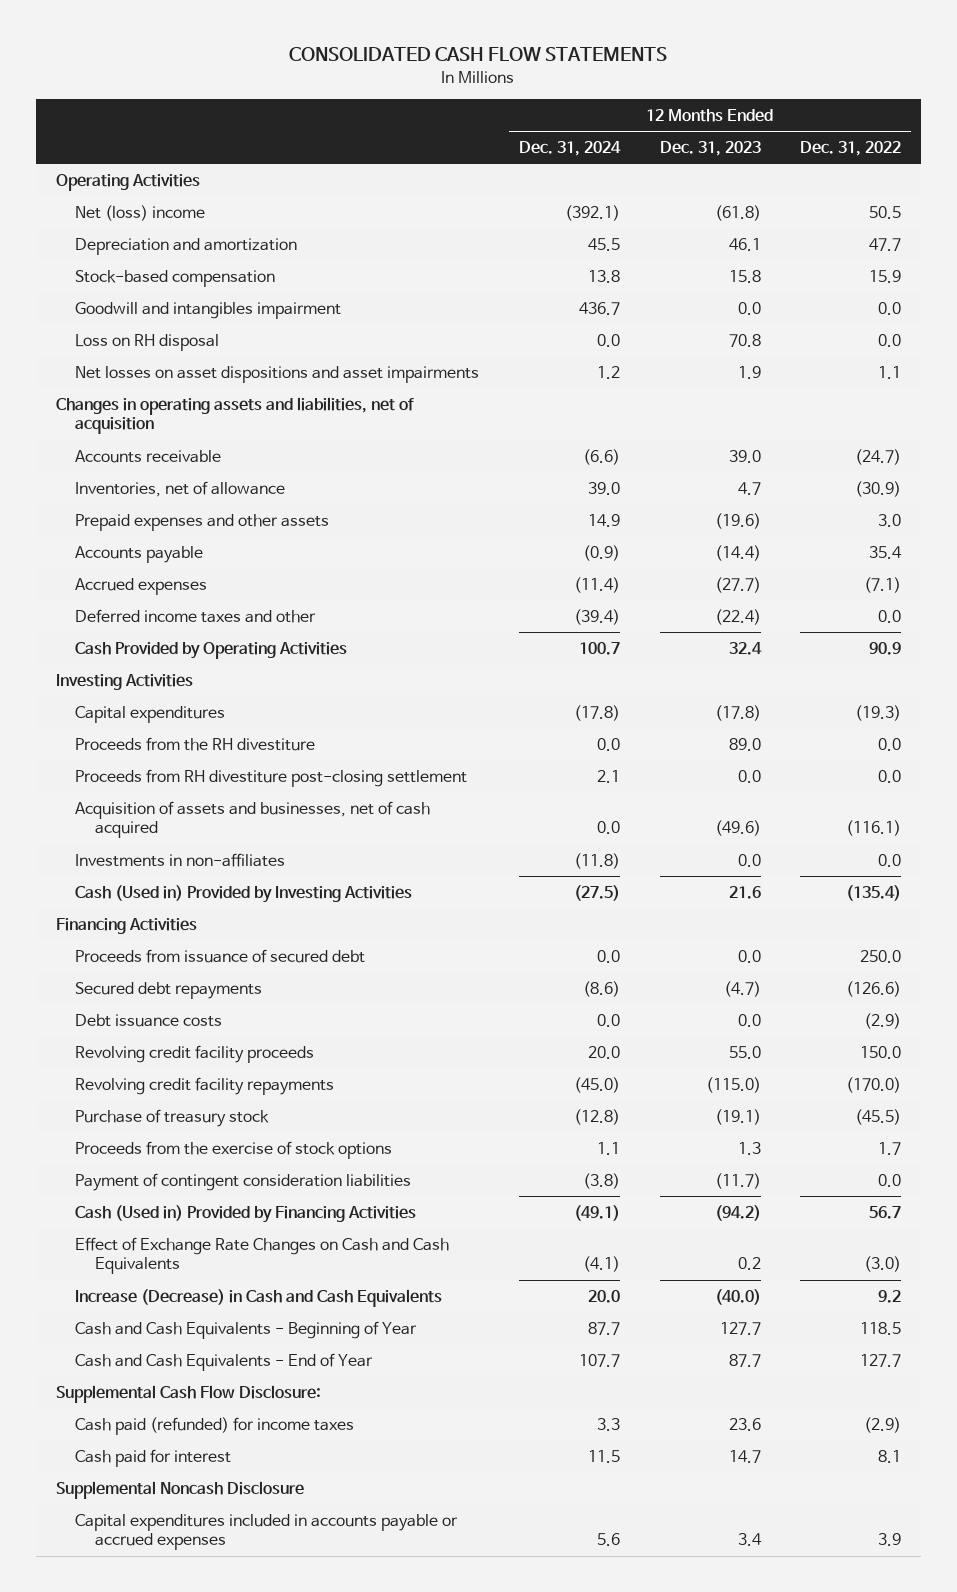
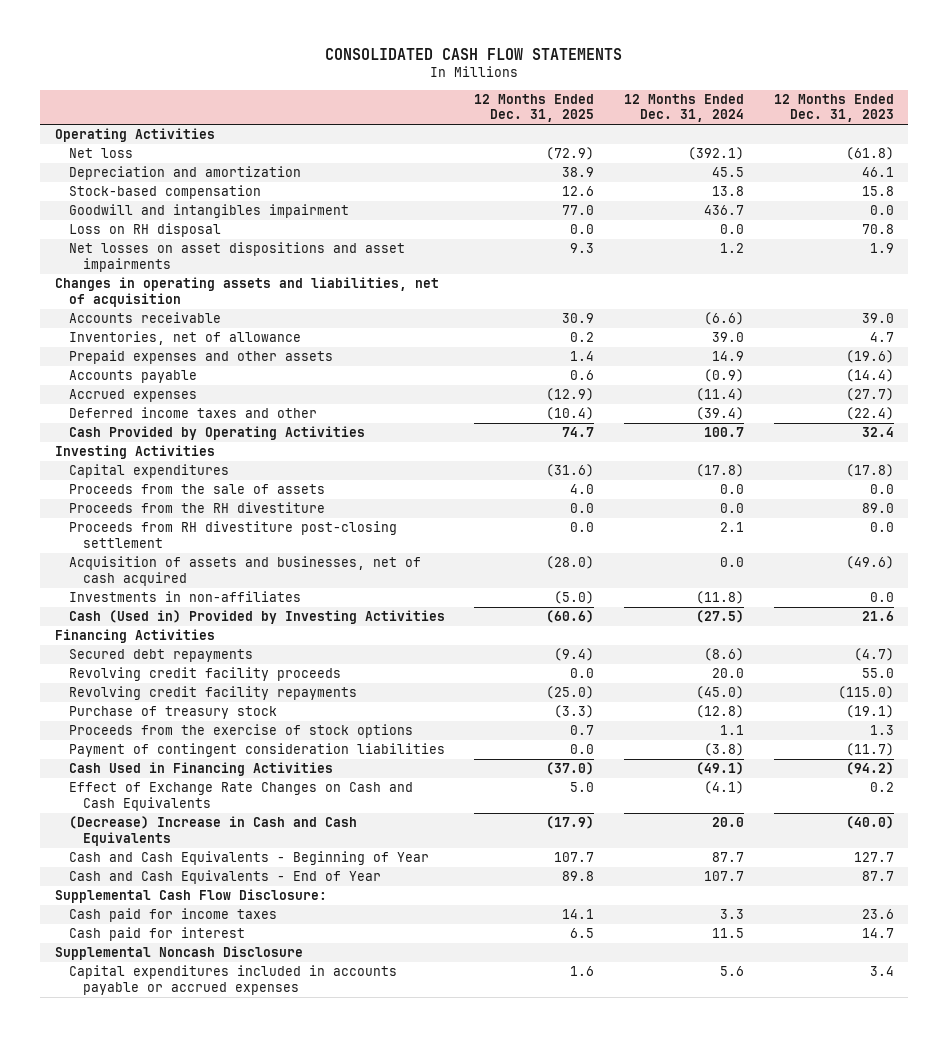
[800,141,902,157] Dec. 31, 2022 -> none
none -> [474,93,595,123] 12 Months Ended Dec. 31, 2025
[75,204,206,221] Net (loss) income -> [68,148,133,159] Net loss
none -> [68,484,325,495] Proceeds from the sale of assets
[75,948,366,963] Proceeds from issuance of secured debt -> none
[75,1013,223,1027] Debt issuance costs -> none
[75,1204,417,1223] Cash (Used in) Provided by Financing Activities -> [68,762,333,777] Cash Used in Financing Activities
[75,1288,443,1307] Increase (Decrease) in Cash and Cash Equivalents -> [68,816,357,846] (Decrease) Increase in Cash and Cash Equivalents
[75,1416,355,1435] Cash paid (refunded) for income taxes -> [68,908,277,923] Cash paid for income taxes

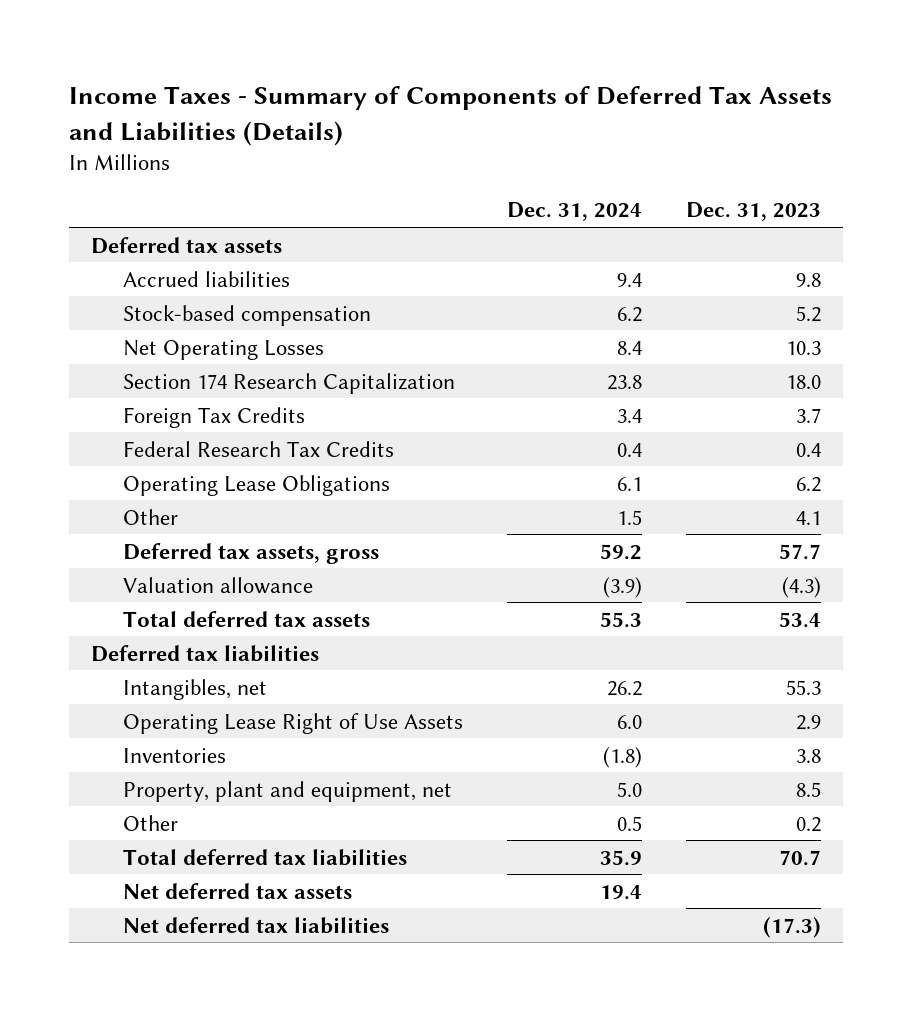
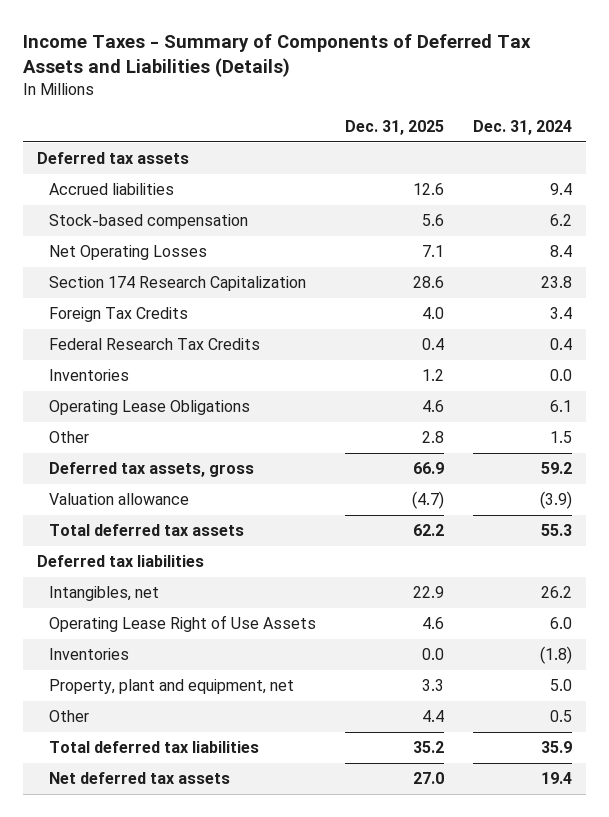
[685,202,821,222] Dec. 31, 2023 -> none
none -> [345,120,445,136] Dec. 31, 2025
none -> [49,369,130,382] Inventories
[123,916,390,934] Net deferred tax liabilities -> none

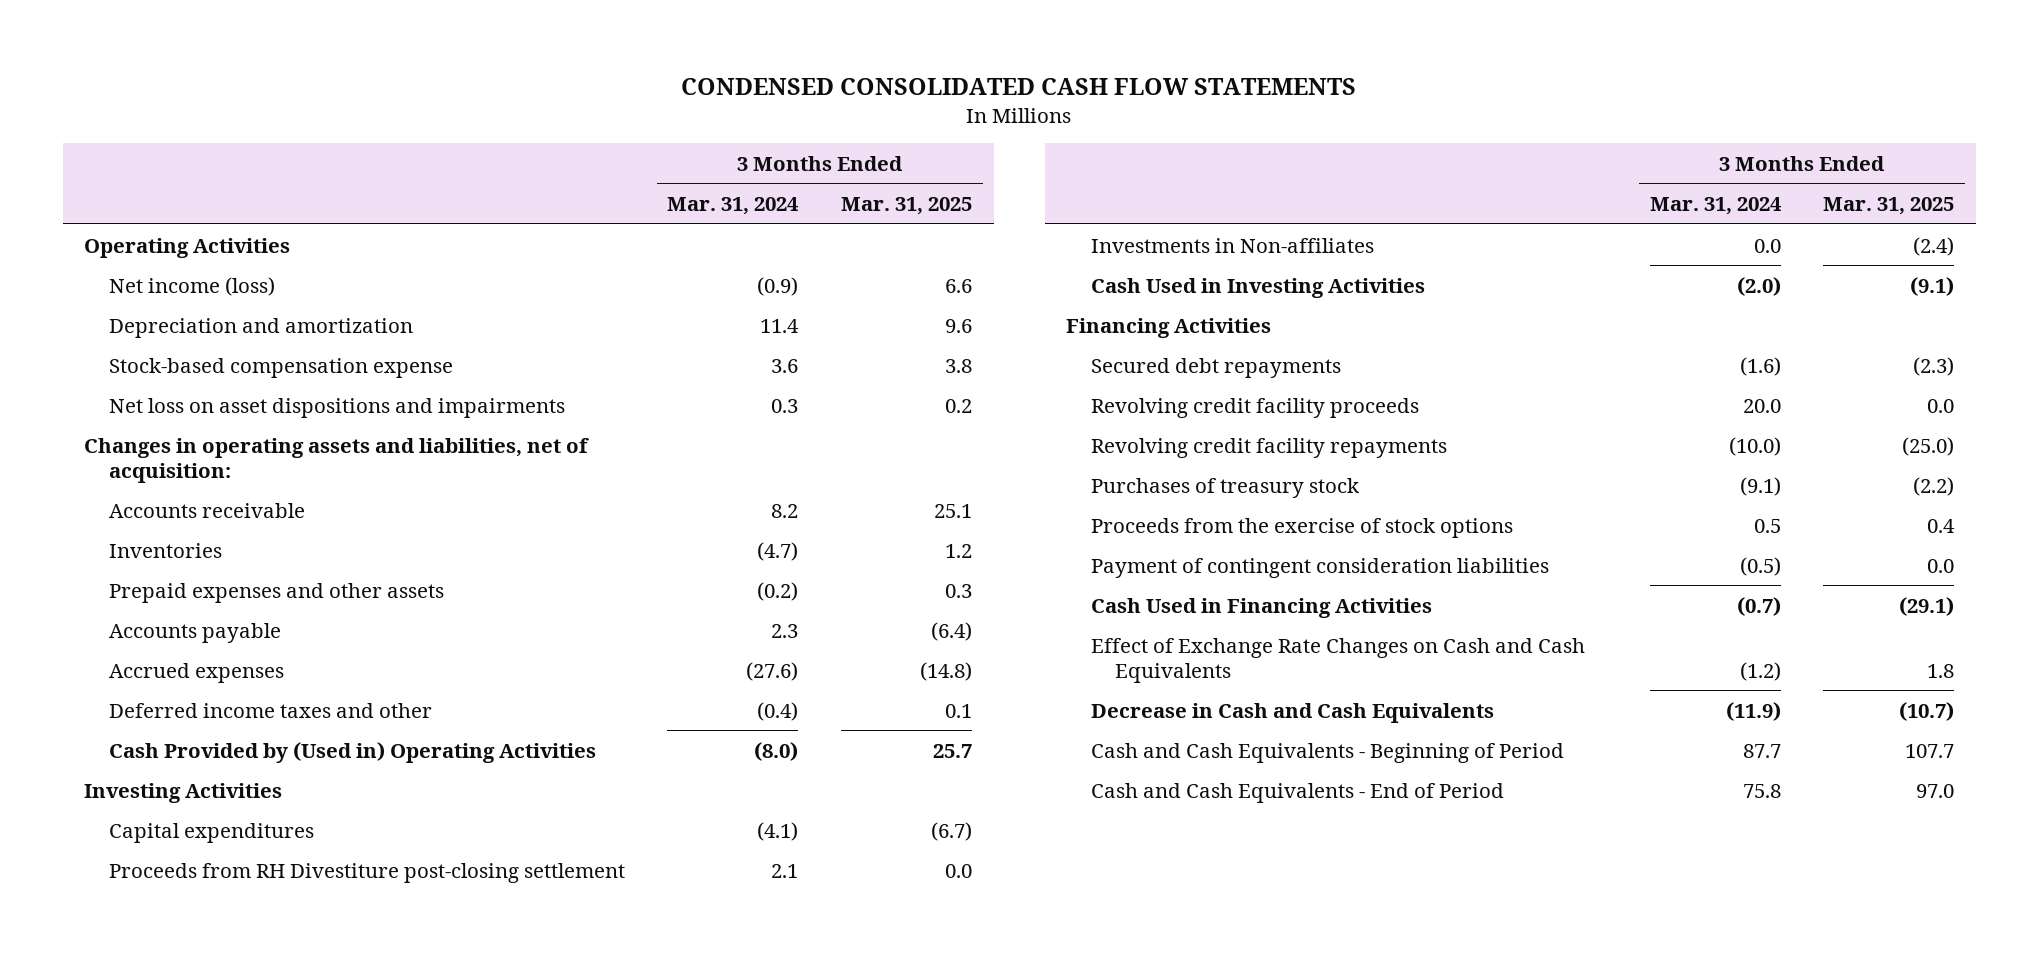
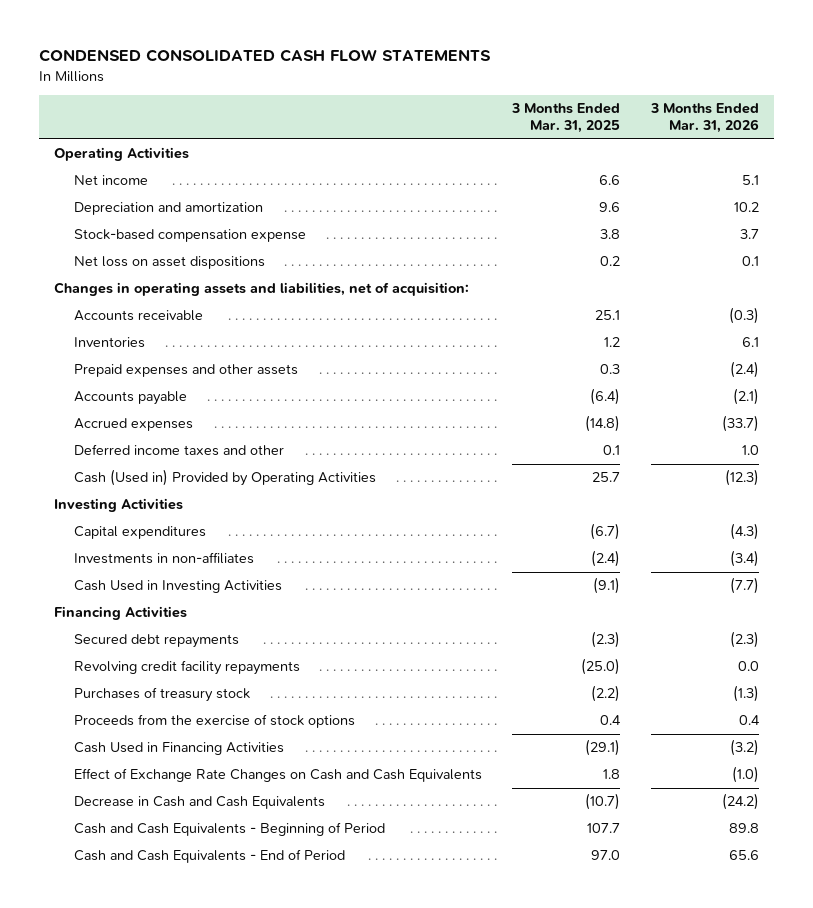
[667,197,800,216] Mar. 31, 2024 -> none
none -> [649,103,759,134] 3 Months Ended Mar. 31, 2026
[108,276,275,296] Net income (loss) -> [73,175,148,186] Net income
[108,397,565,418] Net loss on asset dispositions and impairments -> [73,256,265,270] Net loss on asset dispositions
[108,741,596,763] Cash Provided by (Used in) Operating Activities -> [73,469,376,487] Cash (Used in) Provided by Operating Activities
[108,862,625,883] Proceeds from RH Divestiture post-closing settlement -> none
[1090,237,1374,253] Investments in Non-affiliates -> [73,552,254,565] Investments in non-affiliates
[1090,397,1419,418] Revolving credit facility proceeds -> none
[1090,557,1549,578] Payment of contingent consideration liabilities -> none

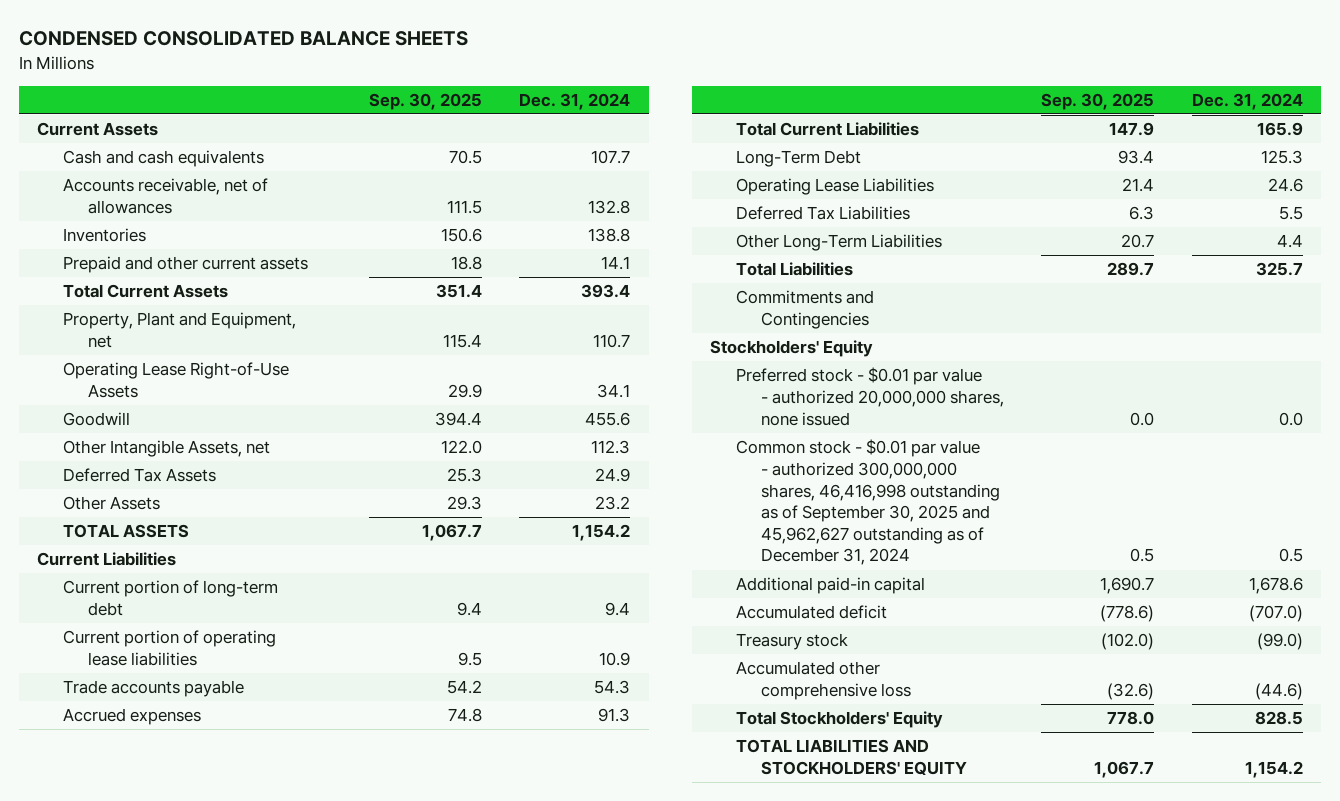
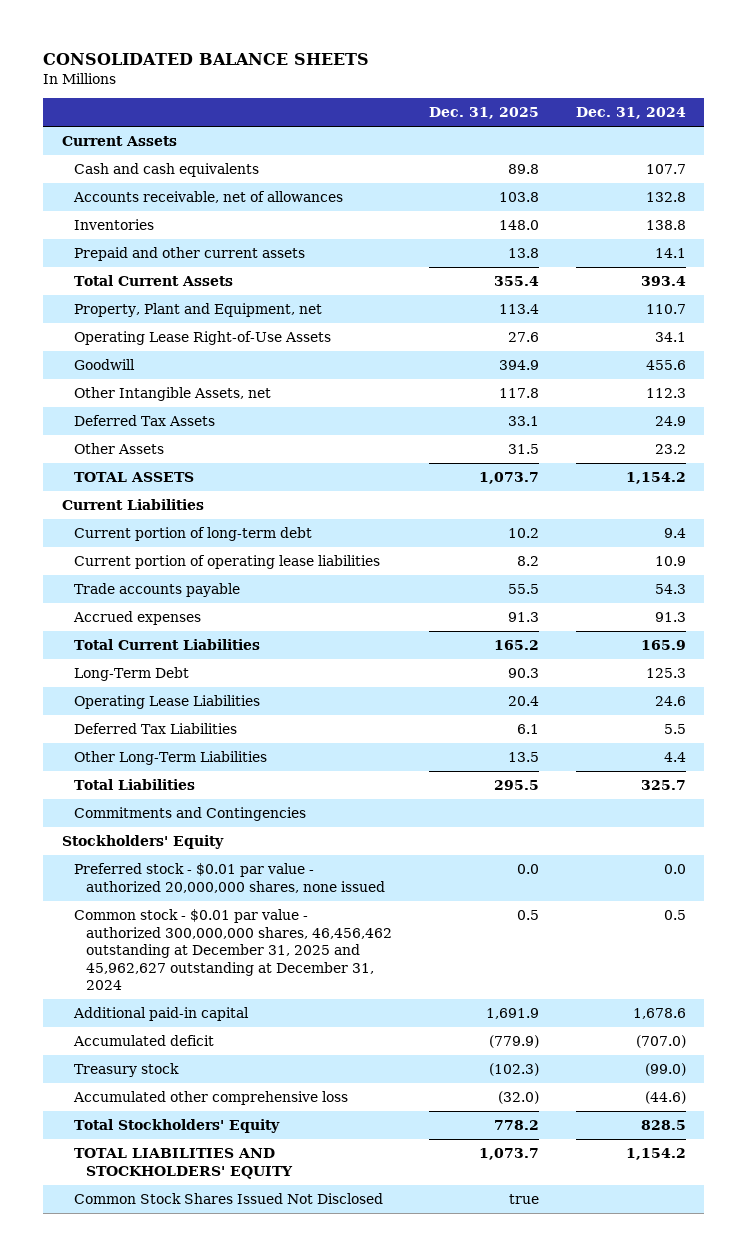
[18,31,468,47] CONDENSED CONSOLIDATED BALANCE SHEETS -> [43,52,370,65] CONSOLIDATED BALANCE SHEETS
[368,92,482,110] Sep. 30, 2025 -> none
none -> [428,107,539,120] Dec. 31, 2025
[735,439,1000,566] Common stock - $0.01 par value - authorized 300,000,000 shares, 46,416,998 outstanding as of September 30, 2025 and 45,962,627 outstanding as of December 31, 2024 -> [73,909,392,991] Common stock - $0.01 par value - authorized 300,000,000 shares, 46,456,462 outstanding at December 31, 2025 and 45,962,627 outstanding at December 31, 2024
none -> [73,1193,383,1205] Common Stock Shares Issued Not Disclosed

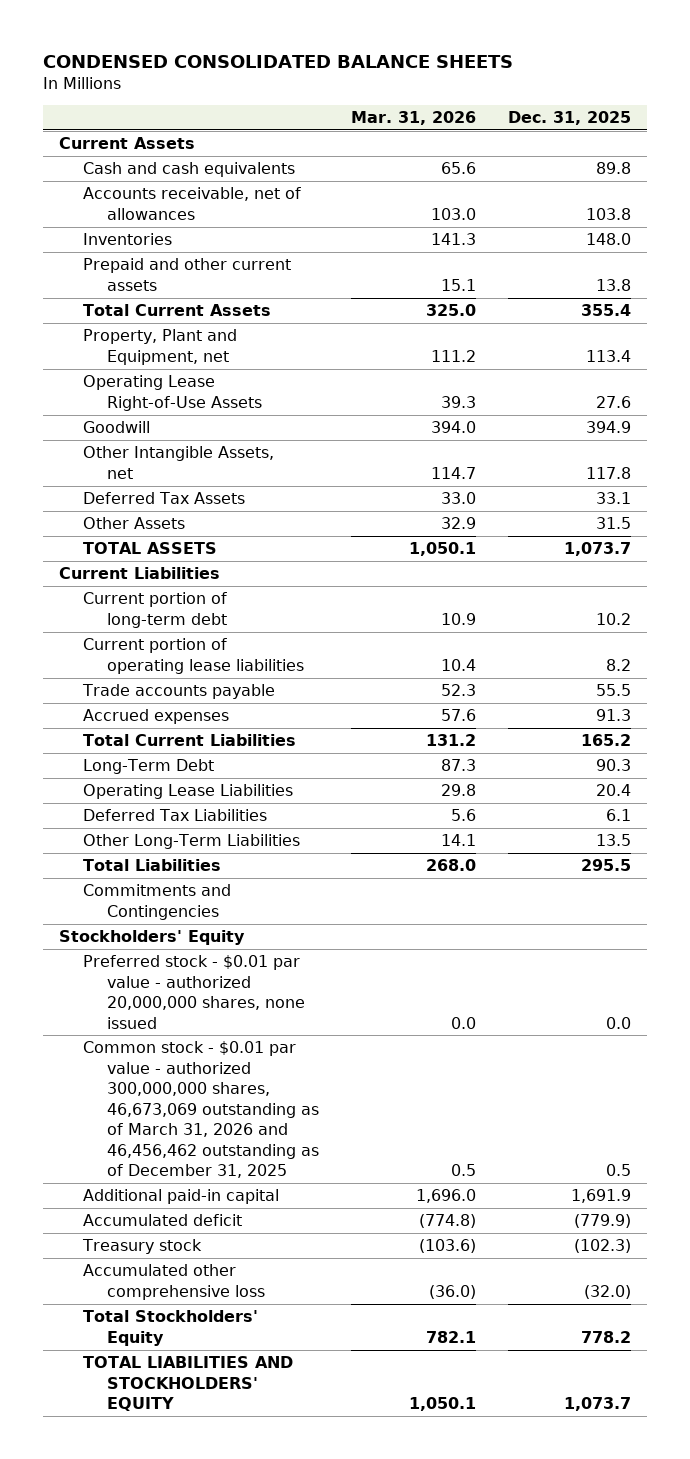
[43,52,370,65] CONSOLIDATED BALANCE SHEETS -> [43,54,514,68] CONDENSED CONSOLIDATED BALANCE SHEETS
[575,107,686,120] Dec. 31, 2024 -> none
none -> [350,111,476,126] Mar. 31, 2026
[73,909,392,991] Common stock - $0.01 par value - authorized 300,000,000 shares, 46,456,462 outstanding at December 31, 2025 and 45,962,627 outstanding at December 31, 2024 -> [83,1041,319,1178] Common stock - $0.01 par value - authorized 300,000,000 shares, 46,673,069 outstanding as of March 31, 2026 and 46,456,462 outstanding as of December 31, 2025
[73,1193,383,1205] Common Stock Shares Issued Not Disclosed -> none

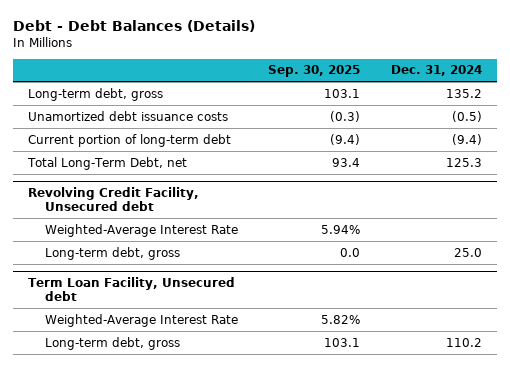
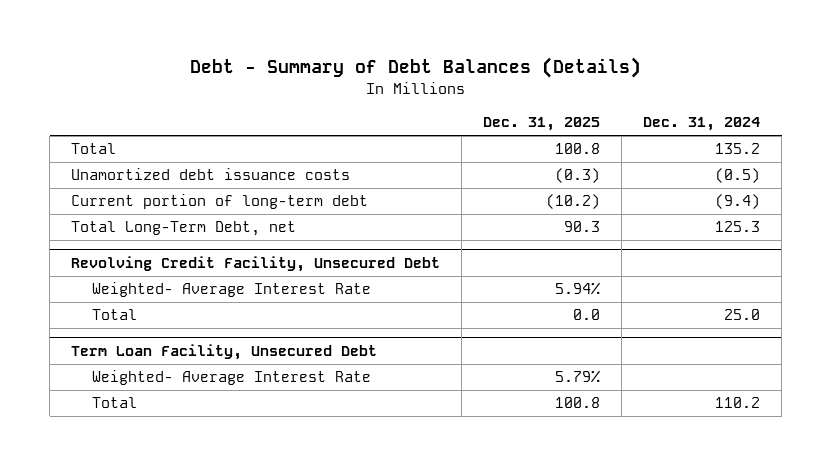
[13,20,256,33] Debt - Debt Balances (Details) -> [189,57,641,79] Debt - Summary of Debt Balances (Details)
[268,65,361,78] Sep. 30, 2025 -> none
none -> [483,117,601,132] Dec. 31, 2025
[28,87,164,101] Long-term debt, gross -> [71,143,117,155] Total
[28,186,200,211] Revolving Credit Facility, Unsecured debt -> [71,255,441,272] Revolving Credit Facility, Unsecured Debt
[44,223,238,237] Weighted-Average Interest Rate -> [91,282,371,298] Weighted- Average Interest Rate
[44,246,180,260] Long-term debt, gross -> [91,309,137,321] Total
[28,276,236,301] Term Loan Facility, Unsecured debt -> [71,343,378,360] Term Loan Facility, Unsecured Debt
[44,313,238,327] Weighted-Average Interest Rate -> [91,370,371,386] Weighted- Average Interest Rate
[44,336,180,350] Long-term debt, gross -> [91,397,137,409] Total

